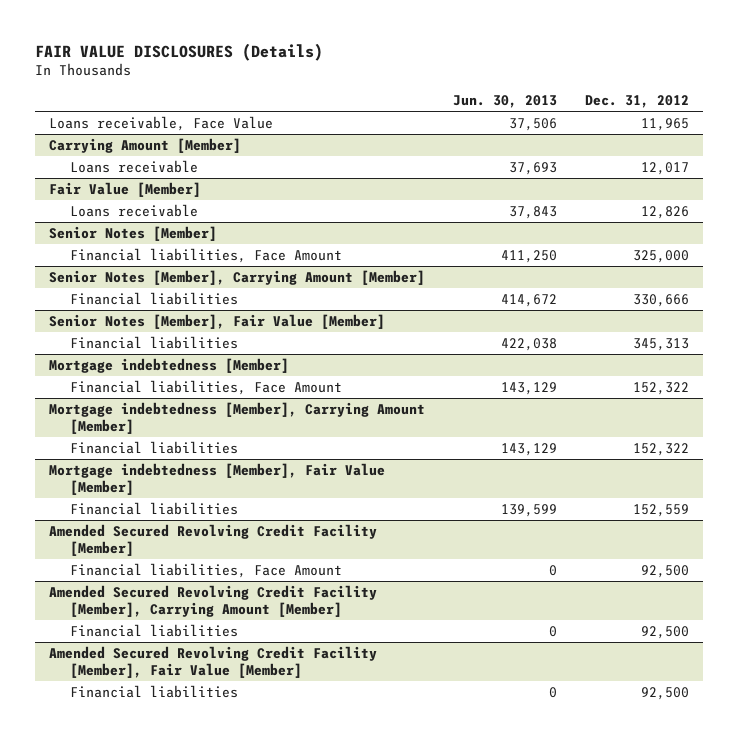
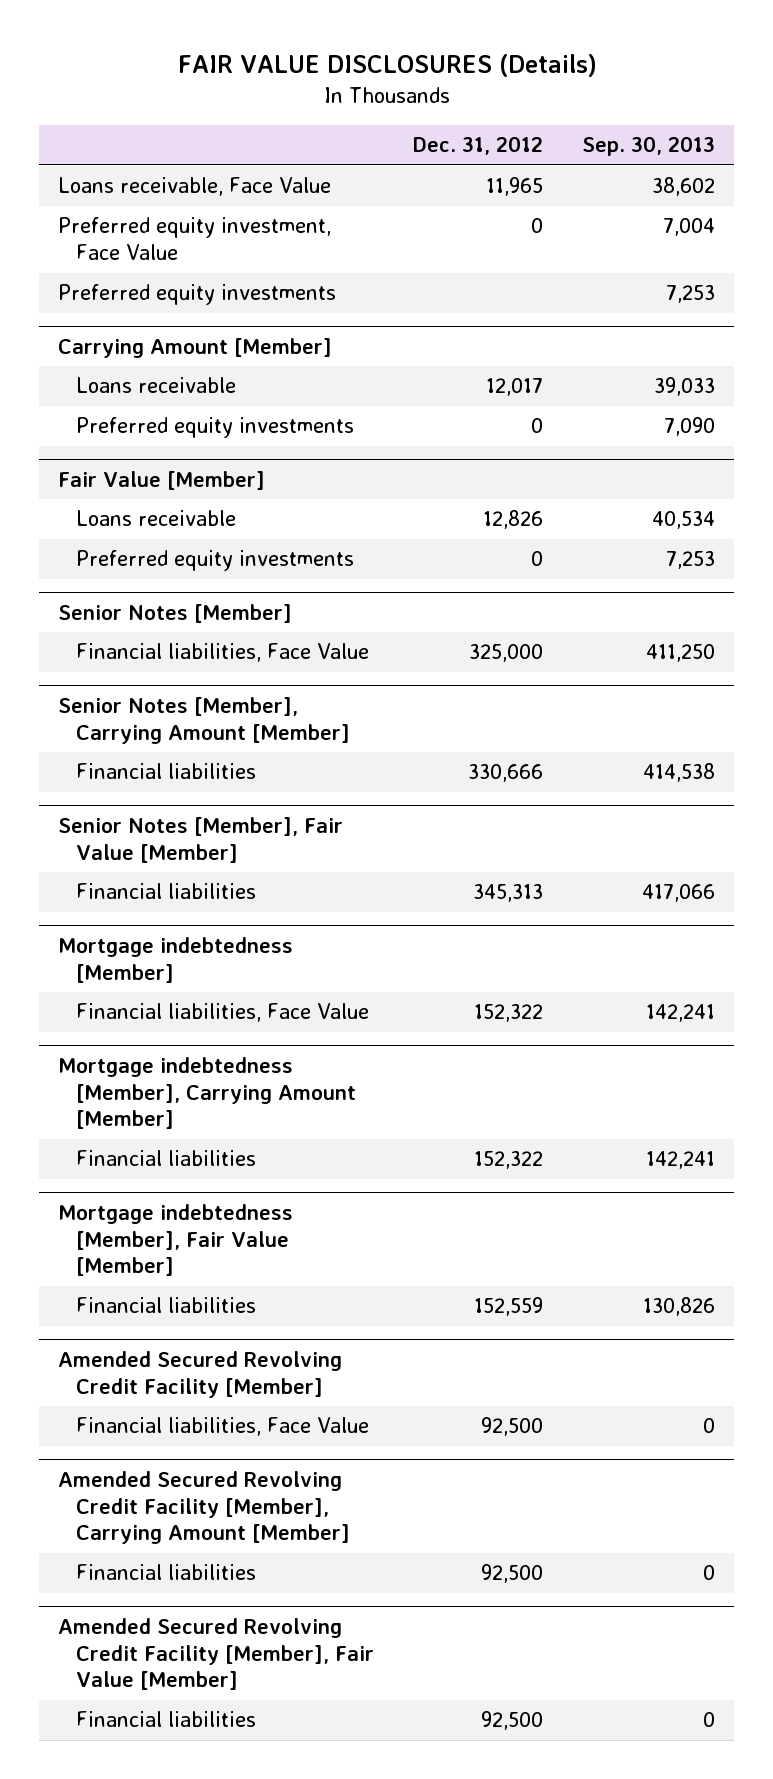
[452,95,557,109] Jun. 30, 2013 -> none
none -> [581,136,715,157] Sep. 30, 2013
none -> [58,217,332,261] Preferred equity investment, Face Value
none -> [58,284,337,306] Preferred equity investments
none -> [76,417,355,439] Preferred equity investments
none -> [76,550,355,572] Preferred equity investments
[69,247,342,263] Financial liabilities, Face Amount -> [76,643,370,663] Financial liabilities, Face Value
[69,379,342,395] Financial liabilities, Face Amount -> [76,1003,370,1023] Financial liabilities, Face Value
[69,562,342,578] Financial liabilities, Face Amount -> [76,1417,370,1437] Financial liabilities, Face Value

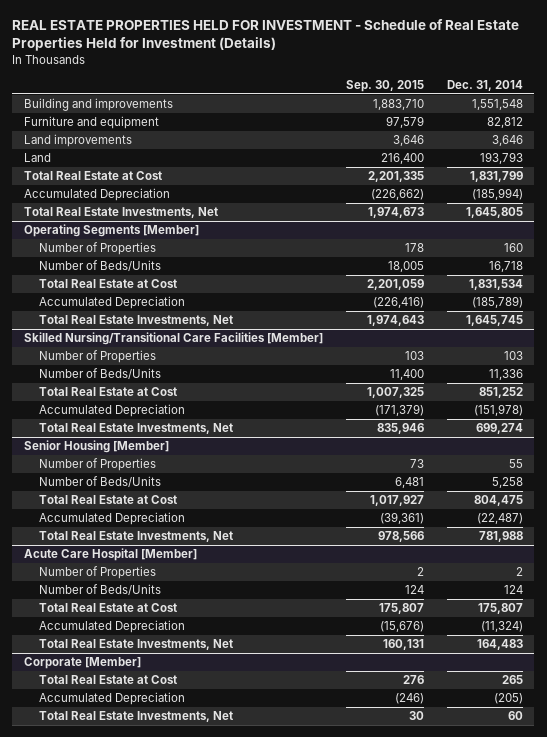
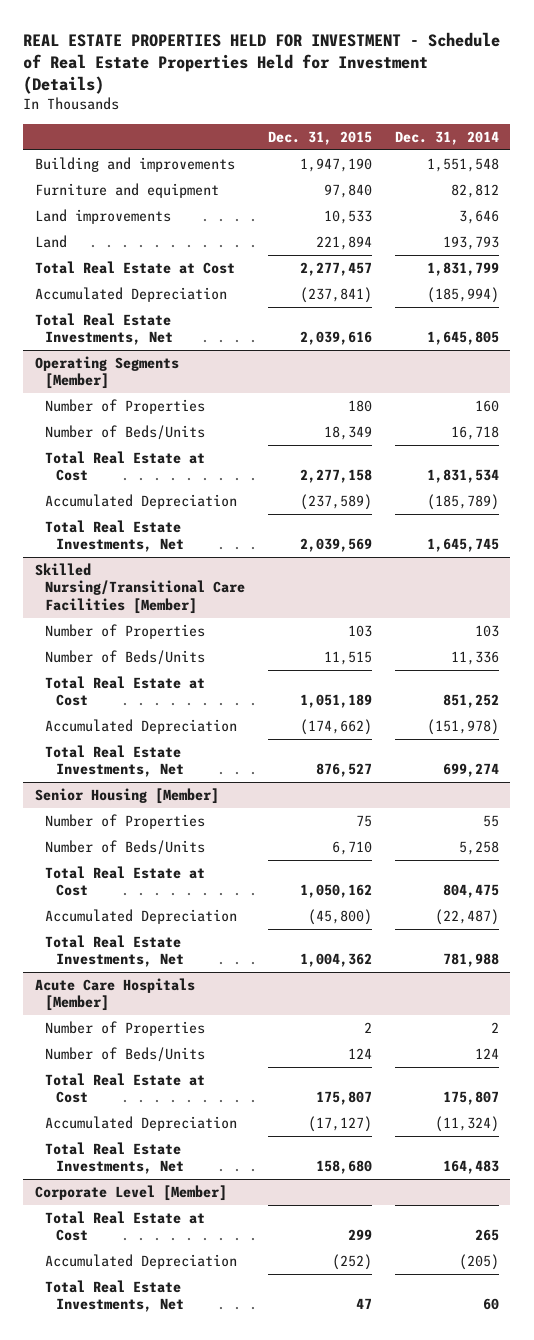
[345,79,424,92] Sep. 30, 2015 -> none
none -> [268,130,373,145] Dec. 31, 2015
[23,548,197,562] Acute Care Hospital [Member] -> [34,978,195,1012] Acute Care Hospitals [Member]
[23,657,141,670] Corporate [Member] -> [34,1185,227,1202] Corporate Level [Member]

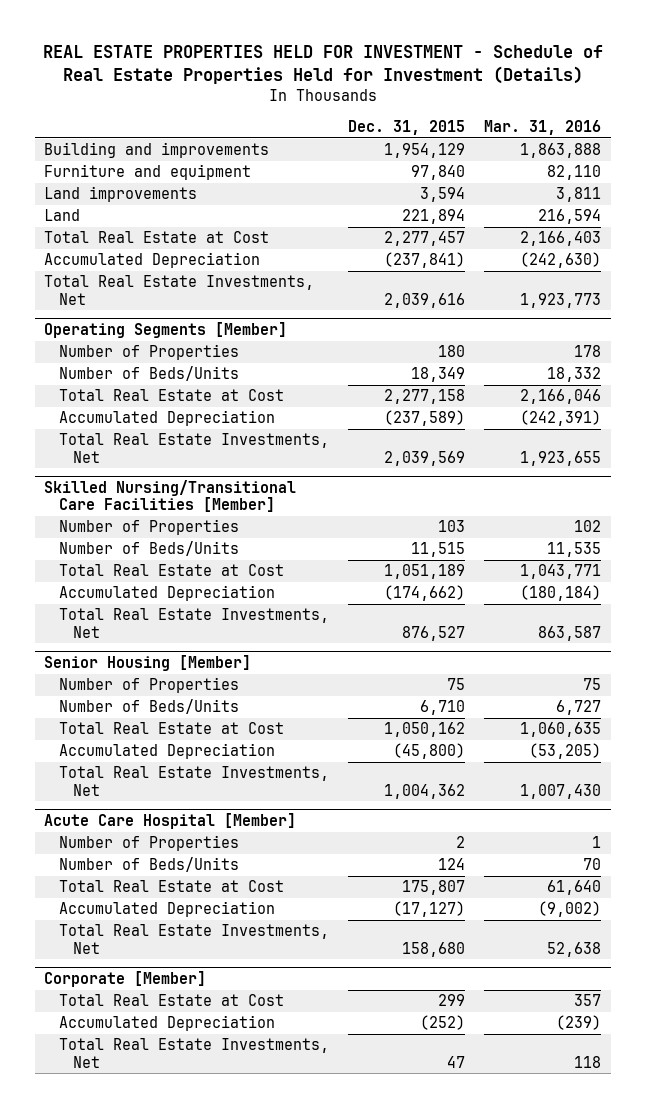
[394,130,499,145] Dec. 31, 2014 -> none
none -> [483,120,601,136] Mar. 31, 2016
[300,158,373,173] 1,947,190 -> [383,143,465,159] 1,954,129
[324,210,373,225] 10,533 -> [419,187,465,203] 3,594
[34,978,195,1012] Acute Care Hospitals [Member] -> [44,813,297,830] Acute Care Hospital [Member]
[34,1185,227,1202] Corporate Level [Member] -> [44,971,207,988] Corporate [Member]

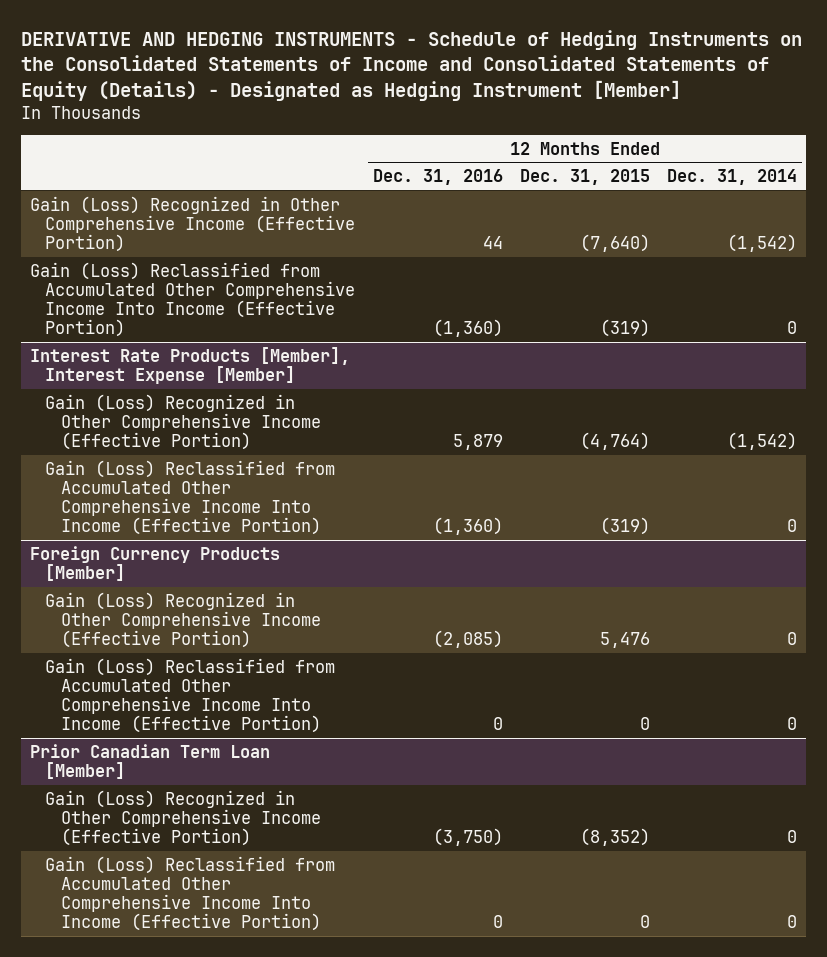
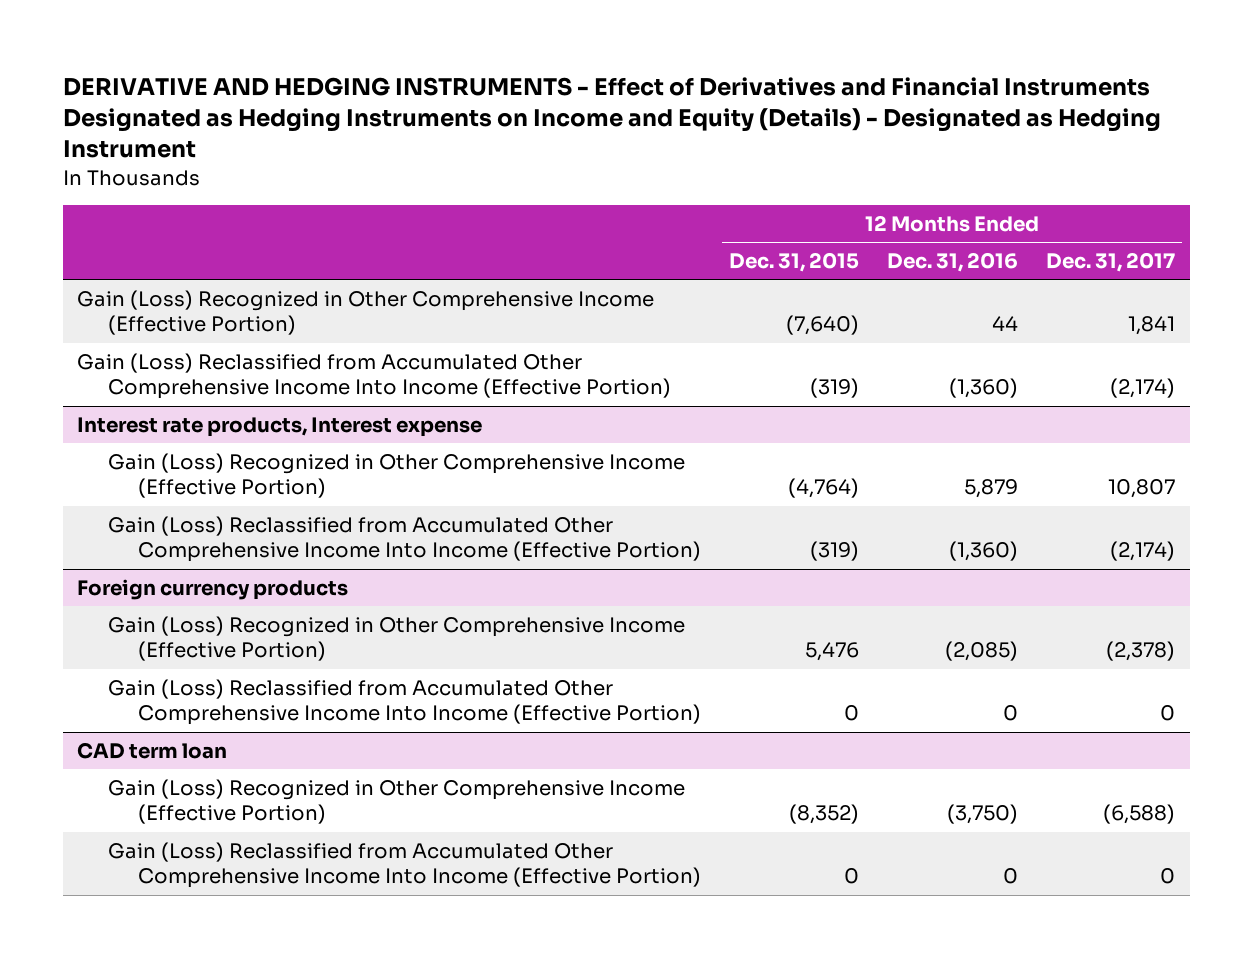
[20,30,802,101] DERIVATIVE AND HEDGING INSTRUMENTS - Schedule of Hedging Instruments on the Consolidated Statements of Income and Consolidated Statements of Equity (Details) - Designated as Hedging Instrument [Member] -> [63,76,1162,159] DERIVATIVE AND HEDGING INSTRUMENTS - Effect of Derivatives and Financial Instruments Designated as Hedging Instruments on Income and Equity (Details) - Designated as Hedging Instrument
[667,169,798,186] Dec. 31, 2014 -> none
none -> [1046,252,1176,273] Dec. 31, 2017
[29,346,350,384] Interest Rate Products [Member], Interest Expense [Member] -> [77,417,483,438] Interest rate products, Interest expense
[29,545,280,581] Foreign Currency Products [Member] -> [77,579,349,601] Foreign currency products
[29,743,270,779] Prior Canadian Term Loan [Member] -> [77,742,228,760] CAD term loan

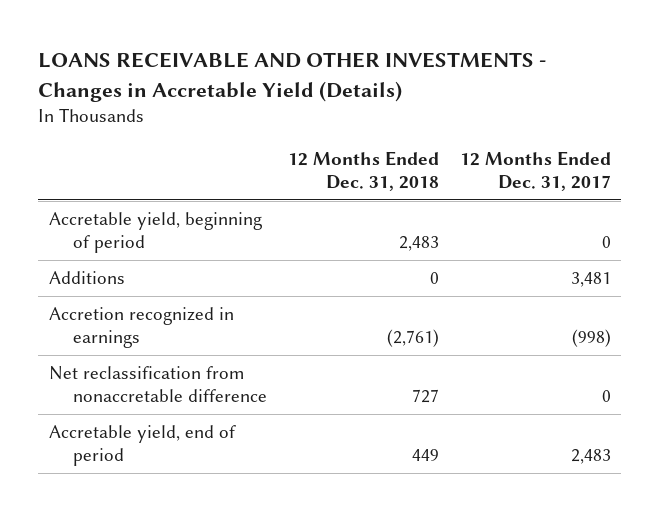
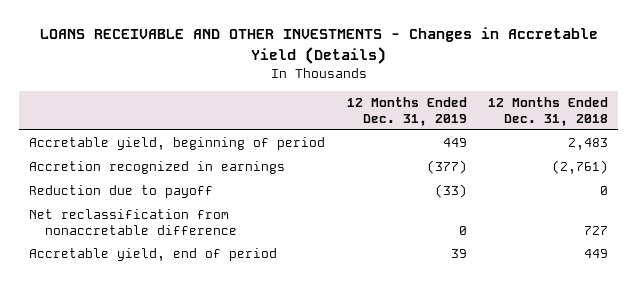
[459,150,611,192] 12 Months Ended Dec. 31, 2017 -> none
none -> [346,97,467,126] 12 Months Ended Dec. 31, 2019
[48,271,125,285] Additions -> none
none -> [29,185,214,199] Reduction due to payoff

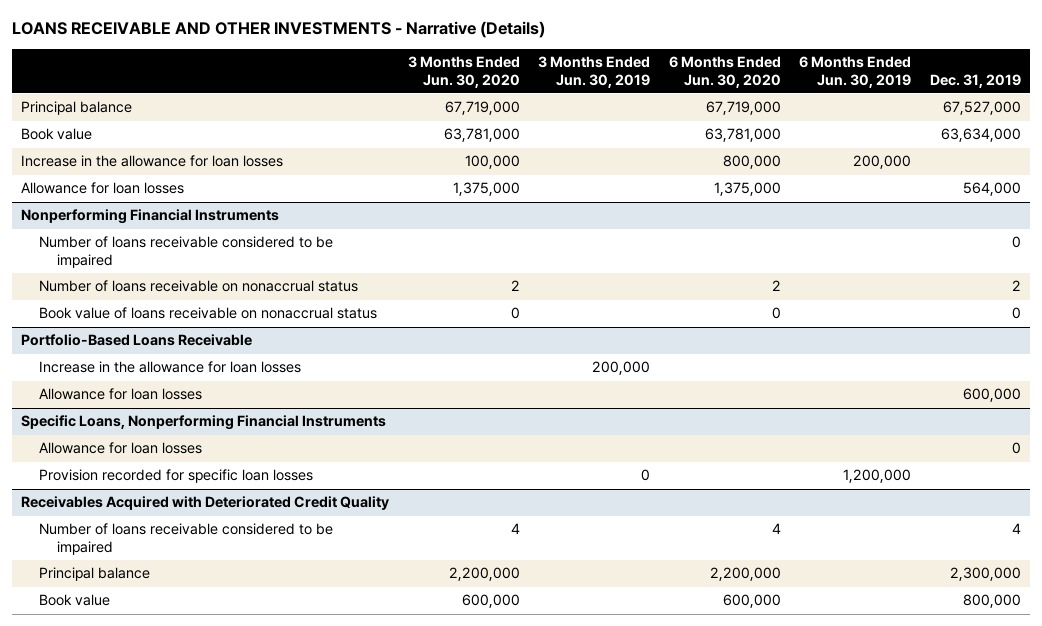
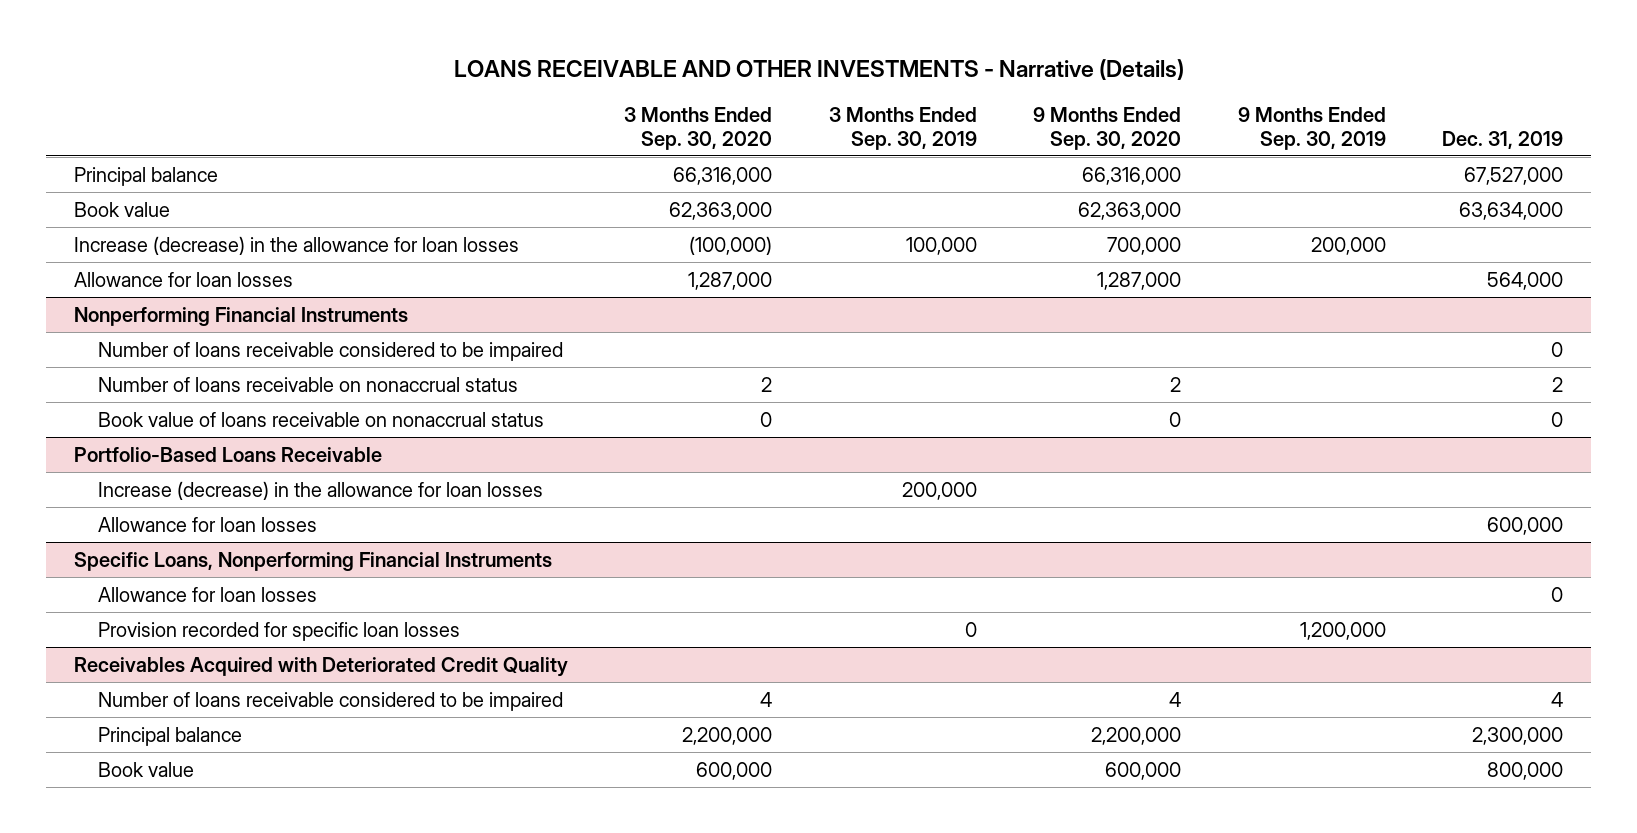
[407,56,520,88] 3 Months Ended Jun. 30, 2020 -> none
[538,56,651,88] 3 Months Ended Jun. 30, 2019 -> none
[668,56,781,88] 6 Months Ended Jun. 30, 2020 -> none
[799,56,912,88] 6 Months Ended Jun. 30, 2019 -> none
none -> [624,106,773,150] 3 Months Ended Sep. 30, 2020
none -> [828,106,977,150] 3 Months Ended Sep. 30, 2019
none -> [1033,106,1182,150] 9 Months Ended Sep. 30, 2020
none -> [1237,106,1386,150] 9 Months Ended Sep. 30, 2019
[21,155,284,168] Increase in the allowance for loan losses -> [73,235,519,255] Increase (decrease) in the allowance for loan losses
[38,361,301,374] Increase in the allowance for loan losses -> [97,480,543,500] Increase (decrease) in the allowance for loan losses

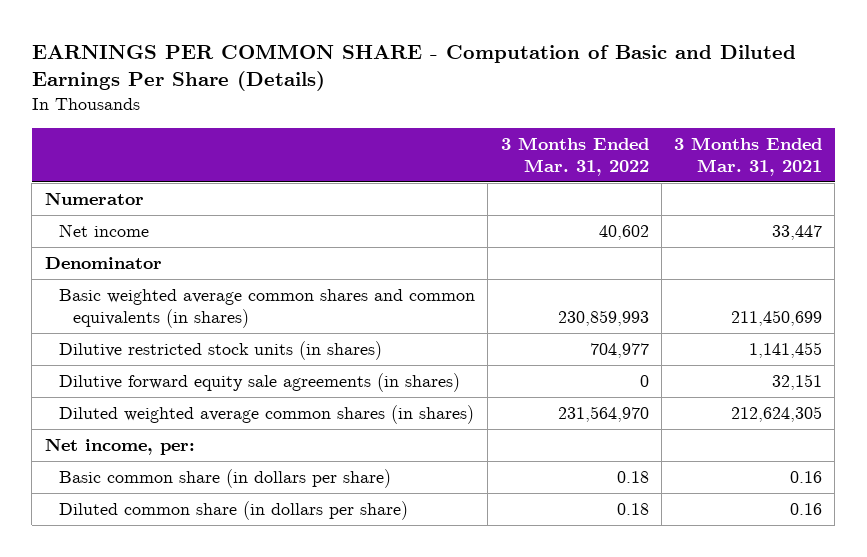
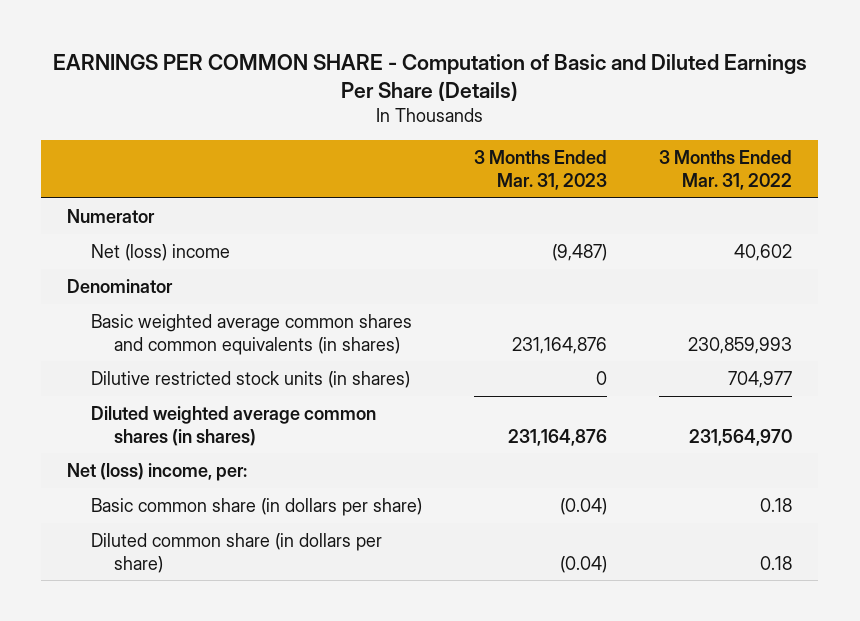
[674,136,823,176] 3 Months Ended Mar. 31, 2021 -> none
none -> [473,150,607,191] 3 Months Ended Mar. 31, 2023
[58,224,149,238] Net income -> [90,243,230,261] Net (loss) income
[58,373,460,393] Dilutive forward equity sale agreements (in shares) -> none
[44,438,195,456] Net income, per: -> [67,462,248,481] Net (loss) income, per:

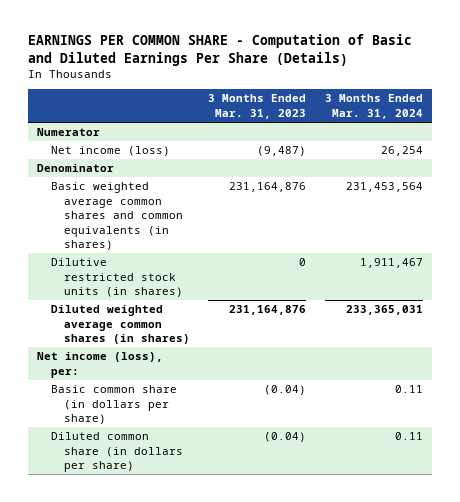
[659,150,793,191] 3 Months Ended Mar. 31, 2022 -> none
none -> [324,94,423,120] 3 Months Ended Mar. 31, 2024
[90,243,230,261] Net (loss) income -> [50,146,170,157] Net income (loss)
[67,462,248,481] Net (loss) income, per: -> [37,352,164,378] Net income (loss), per:

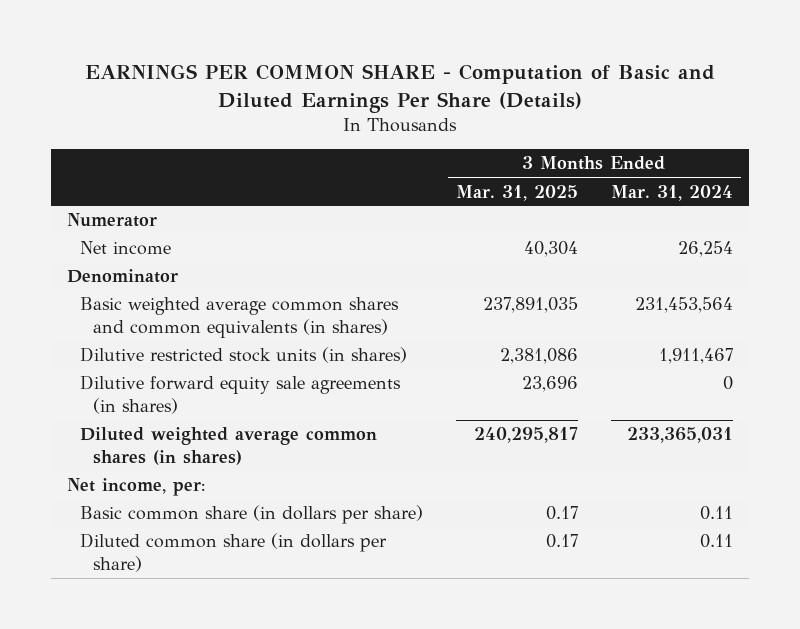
[208,94,307,120] 3 Months Ended Mar. 31, 2023 -> none
none -> [455,184,578,201] Mar. 31, 2025
[50,146,170,157] Net income (loss) -> [80,241,172,256] Net income
none -> [80,375,402,415] Dilutive forward equity sale agreements (in shares)
[37,352,164,378] Net income (loss), per: -> [67,478,206,497] Net income, per:

